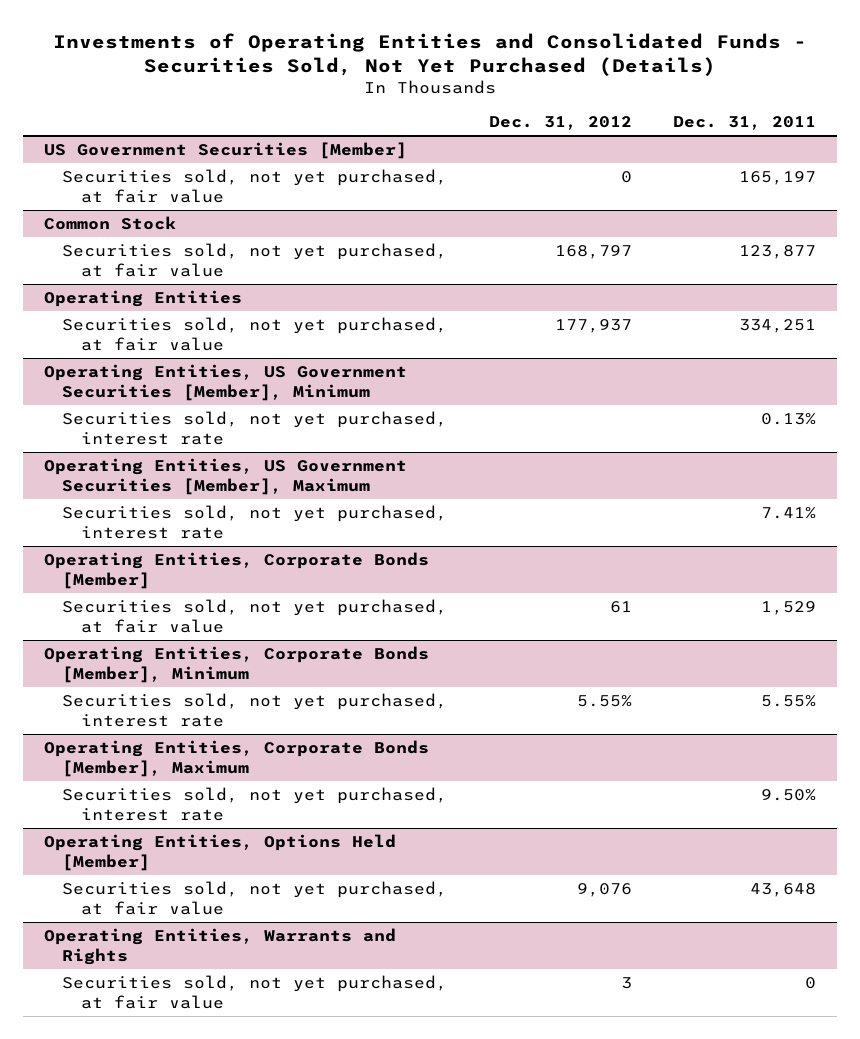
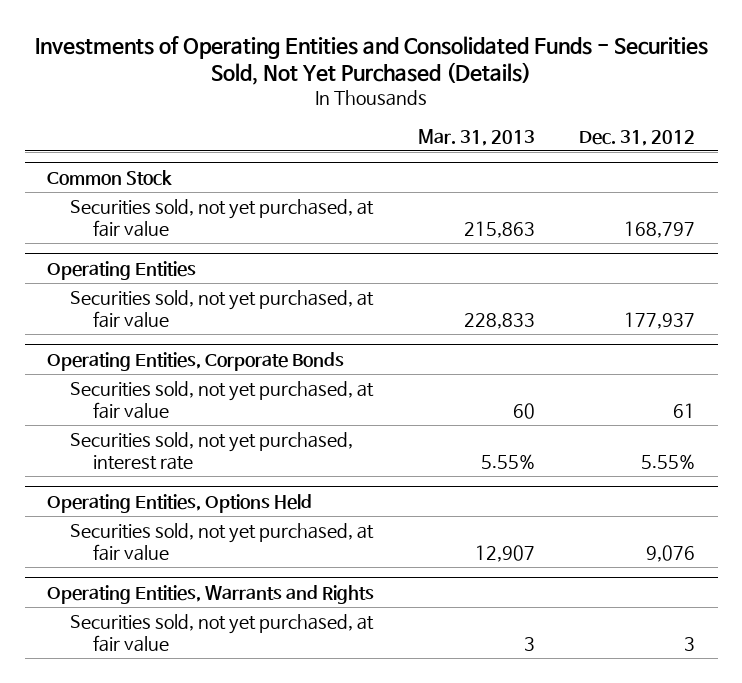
[673,116,817,131] Dec. 31, 2011 -> none
none -> [418,128,536,146] Mar. 31, 2013
[44,142,408,160] US Government Securities [Member] -> none
[62,169,448,204] Securities sold, not yet purchased, at fair value -> none
[44,364,408,402] Operating Entities, US Government Securities [Member], Minimum -> none
[62,411,448,446] Securities sold, not yet purchased, interest rate -> none
[44,458,408,496] Operating Entities, US Government Securities [Member], Maximum -> none
[62,505,448,540] Securities sold, not yet purchased, interest rate -> none
[44,552,430,590] Operating Entities, Corporate Bonds [Member] -> [46,351,344,371] Operating Entities, Corporate Bonds
[44,646,430,684] Operating Entities, Corporate Bonds [Member], Minimum -> none
[44,740,430,778] Operating Entities, Corporate Bonds [Member], Maximum -> none
[62,787,448,822] Securities sold, not yet purchased, interest rate -> none
[44,834,397,872] Operating Entities, Options Held [Member] -> [46,493,312,513] Operating Entities, Options Held

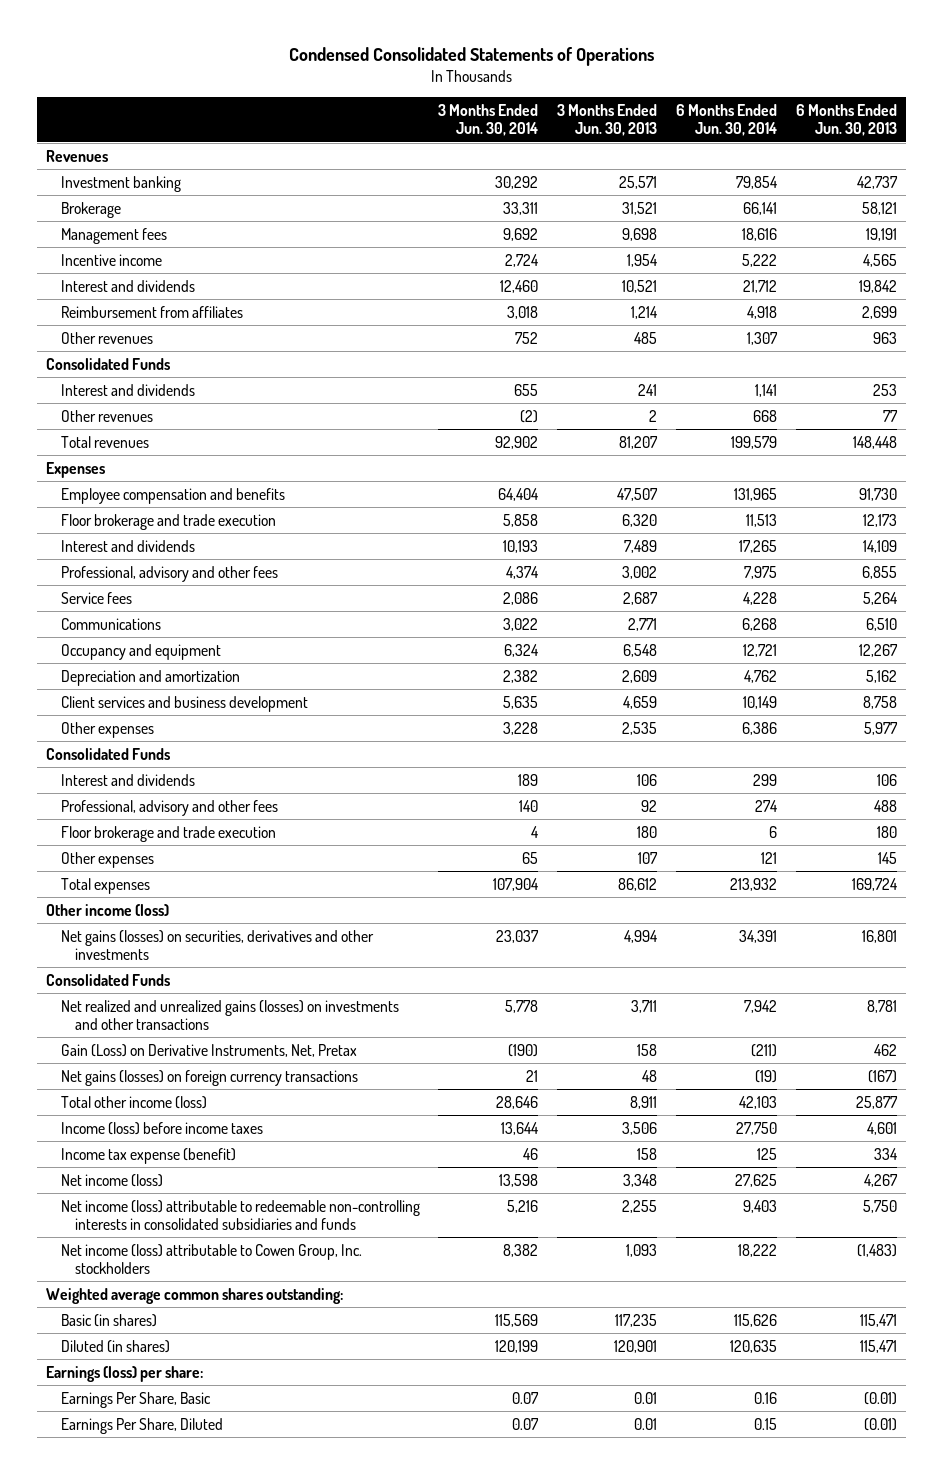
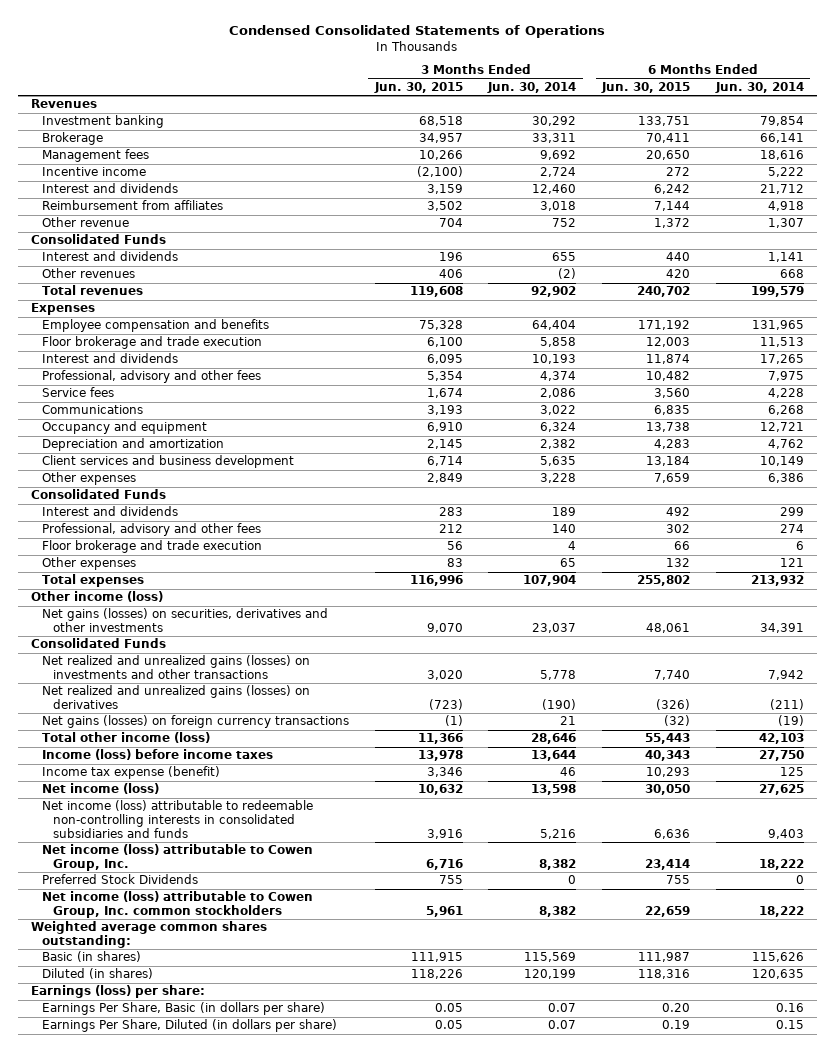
[557,103,658,137] 3 Months Ended Jun. 30, 2013 -> none
[795,103,897,137] 6 Months Ended Jun. 30, 2013 -> none
none -> [373,82,463,94] Jun. 30, 2015
none -> [601,82,691,94] Jun. 30, 2015
[60,331,153,344] Other revenues -> [41,217,129,228] Other revenue
[60,1043,357,1057] Gain (Loss) on Derivative Instruments, Net, Pretax -> [41,685,310,710] Net realized and unrealized gains (losses) on derivatives
[60,1243,362,1275] Net income (loss) attributable to Cowen Group, Inc. stockholders -> [41,844,313,872] Net income (loss) attributable to Cowen Group, Inc.
none -> [41,874,198,885] Preferred Stock Dividends
none -> [41,891,313,919] Net income (loss) attributable to Cowen Group, Inc. common stockholders
[60,1391,211,1408] Earnings Per Share, Basic -> [41,1002,325,1016] Earnings Per Share, Basic (in dollars per share)
[60,1417,223,1434] Earnings Per Share, Diluted -> [41,1019,337,1033] Earnings Per Share, Diluted (in dollars per share)

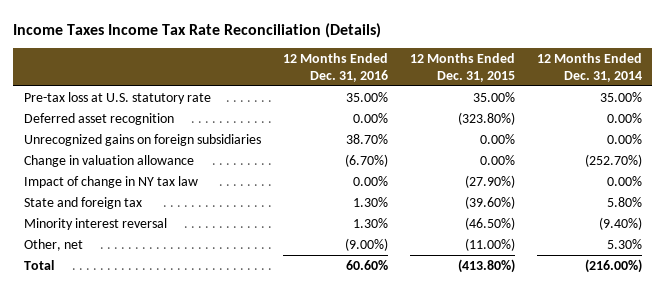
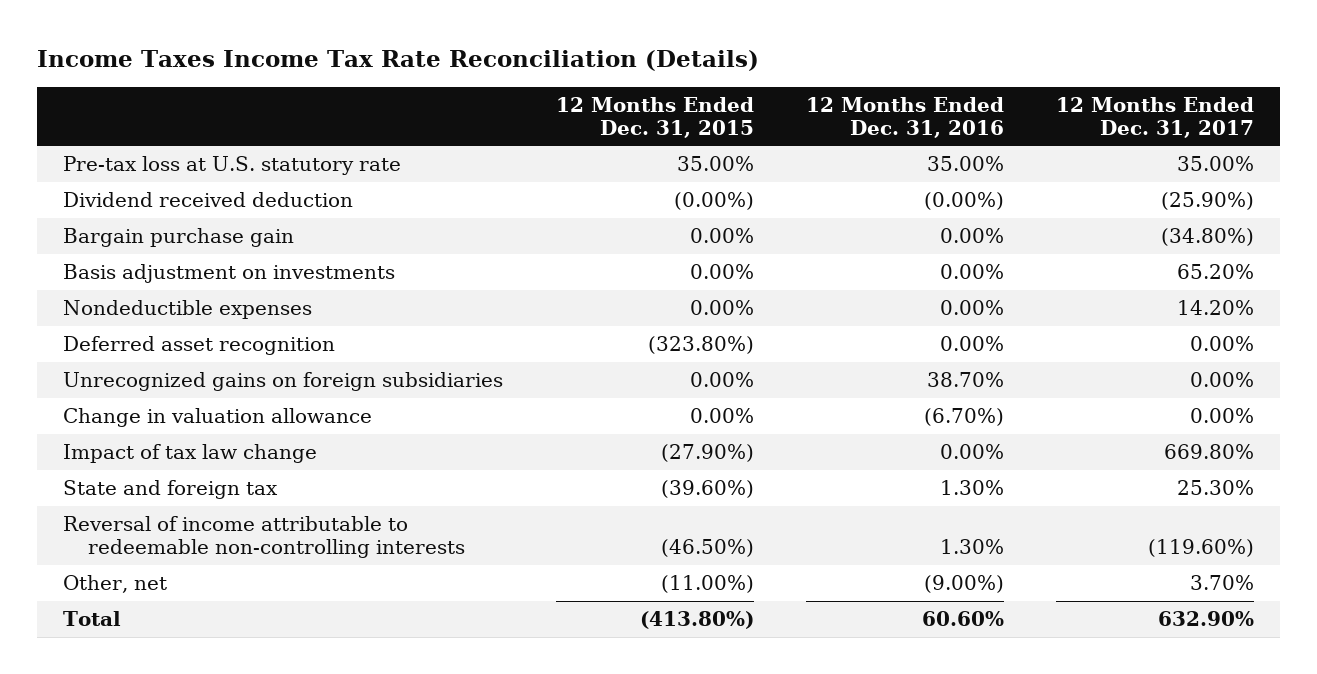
[536,52,642,83] 12 Months Ended Dec. 31, 2014 -> none
none -> [1056,96,1255,138] 12 Months Ended Dec. 31, 2017
none -> [63,192,354,208] Dividend received deduction
none -> [63,228,295,248] Bargain purchase gain
none -> [63,264,396,284] Basis adjustment on investments
none -> [63,300,313,320] Nondeductible expenses
[24,175,199,188] Impact of change in NY tax law -> [63,444,318,464] Impact of tax law change
[24,217,168,230] Minority interest reversal -> [63,516,466,558] Reversal of income attributable to redeemable non-controlling interests

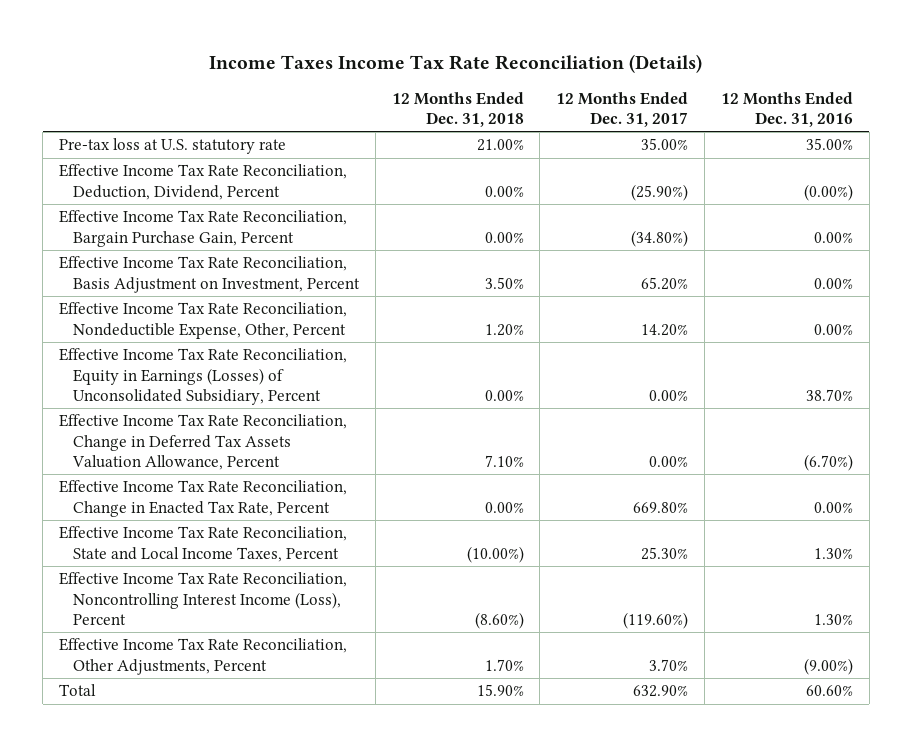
[555,96,754,138] 12 Months Ended Dec. 31, 2015 -> none
none -> [391,91,524,128] 12 Months Ended Dec. 31, 2018
[63,336,336,356] Deferred asset recognition -> none
[63,192,354,208] Dividend received deduction -> [59,164,348,200] Effective Income Tax Rate Reconciliation, Deduction, Dividend, Percent
[63,228,295,248] Bargain purchase gain -> [59,210,348,247] Effective Income Tax Rate Reconciliation, Bargain Purchase Gain, Percent
[63,264,396,284] Basis adjustment on investments -> [59,256,360,293] Effective Income Tax Rate Reconciliation, Basis Adjustment on Investment, Percent
[63,300,313,320] Nondeductible expenses -> [59,302,348,339] Effective Income Tax Rate Reconciliation, Nondeductible Expense, Other, Percent
[63,372,504,392] Unrecognized gains on foreign subsidiaries -> [59,348,348,405] Effective Income Tax Rate Reconciliation, Equity in Earnings (Losses) of Unconsolidated Subsidiary, Percent
[63,408,373,428] Change in valuation allowance -> [59,414,348,470] Effective Income Tax Rate Reconciliation, Change in Deferred Tax Assets Valuation Allowance, Percent
[63,444,318,464] Impact of tax law change -> [59,480,348,517] Effective Income Tax Rate Reconciliation, Change in Enacted Tax Rate, Percent
[63,480,279,500] State and foreign tax -> [59,526,348,562] Effective Income Tax Rate Reconciliation, State and Local Income Taxes, Percent
[63,516,466,558] Reversal of income attributable to redeemable non-controlling interests -> [59,572,348,625] Effective Income Tax Rate Reconciliation, Noncontrolling Interest Income (Loss), Percent
[63,575,168,594] Other, net -> [59,638,348,675] Effective Income Tax Rate Reconciliation, Other Adjustments, Percent

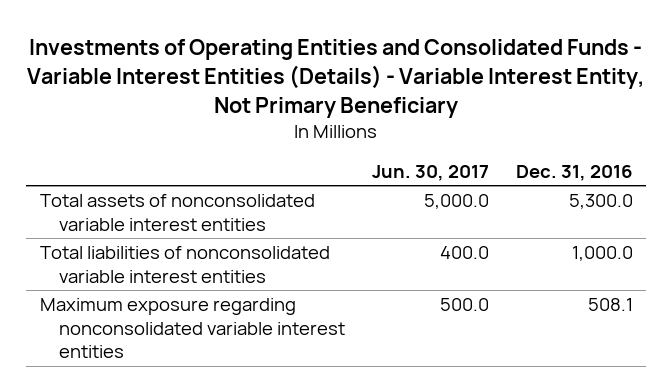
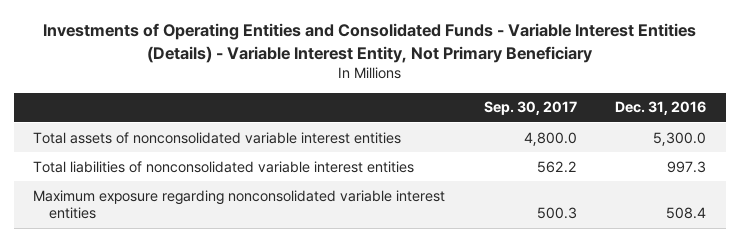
[371,164,489,181] Jun. 30, 2017 -> none
none -> [483,101,577,116] Sep. 30, 2017
[571,246,633,262] 1,000.0 -> [667,160,707,173] 997.3
[587,298,633,312] 508.1 -> [666,207,707,220] 508.4

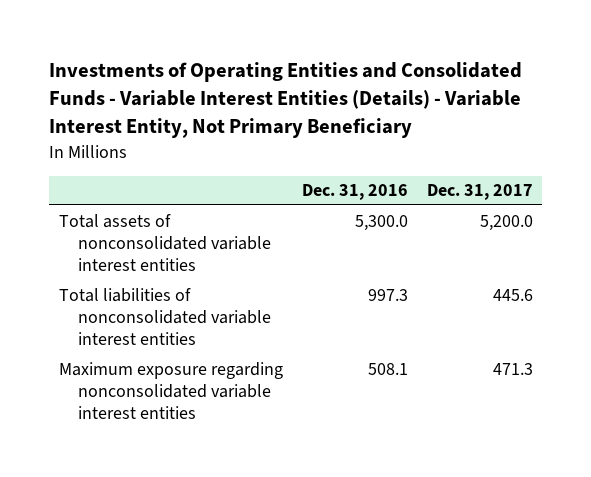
[483,101,577,116] Sep. 30, 2017 -> none
none -> [426,184,533,201] Dec. 31, 2017
[666,207,707,220] 508.4 -> [367,362,408,375] 508.1

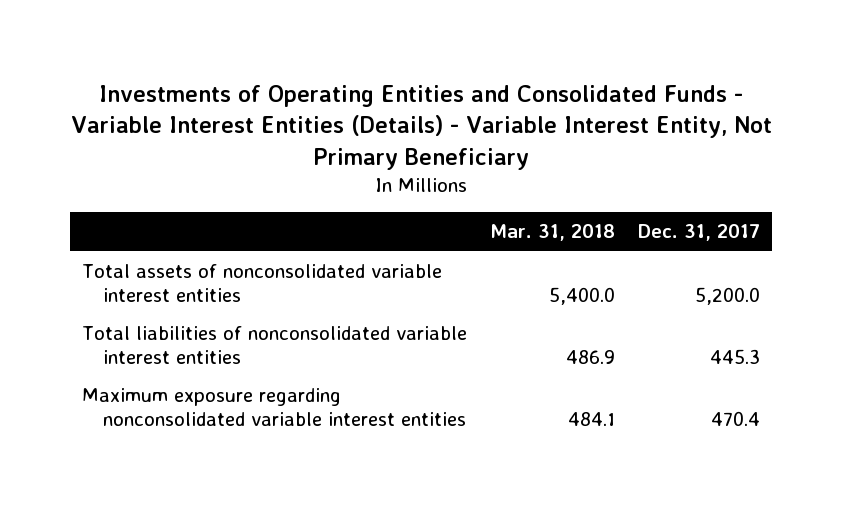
[301,184,408,201] Dec. 31, 2016 -> none
none -> [489,224,615,242] Mar. 31, 2018
[492,288,533,301] 445.6 -> [709,348,760,364] 445.3
[492,362,533,375] 471.3 -> [710,410,760,426] 470.4

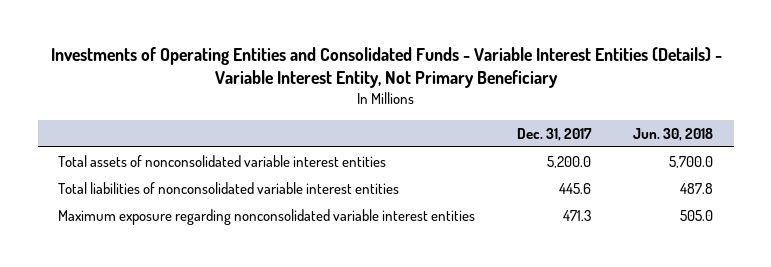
[489,224,615,242] Mar. 31, 2018 -> none
none -> [632,127,713,141] Jun. 30, 2018
[709,348,760,364] 445.3 -> [559,183,592,195] 445.6
[710,410,760,426] 470.4 -> [563,210,592,222] 471.3

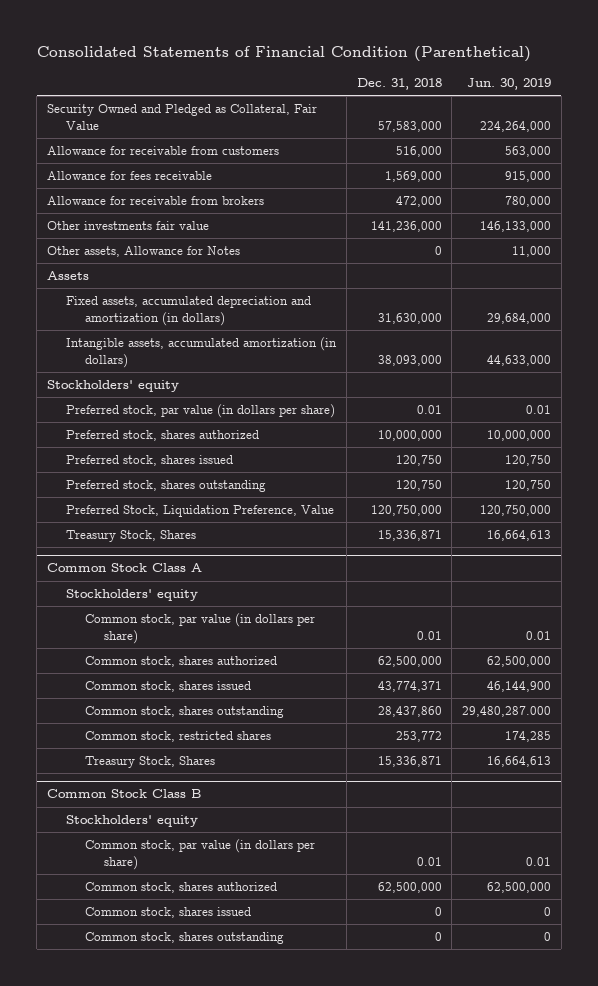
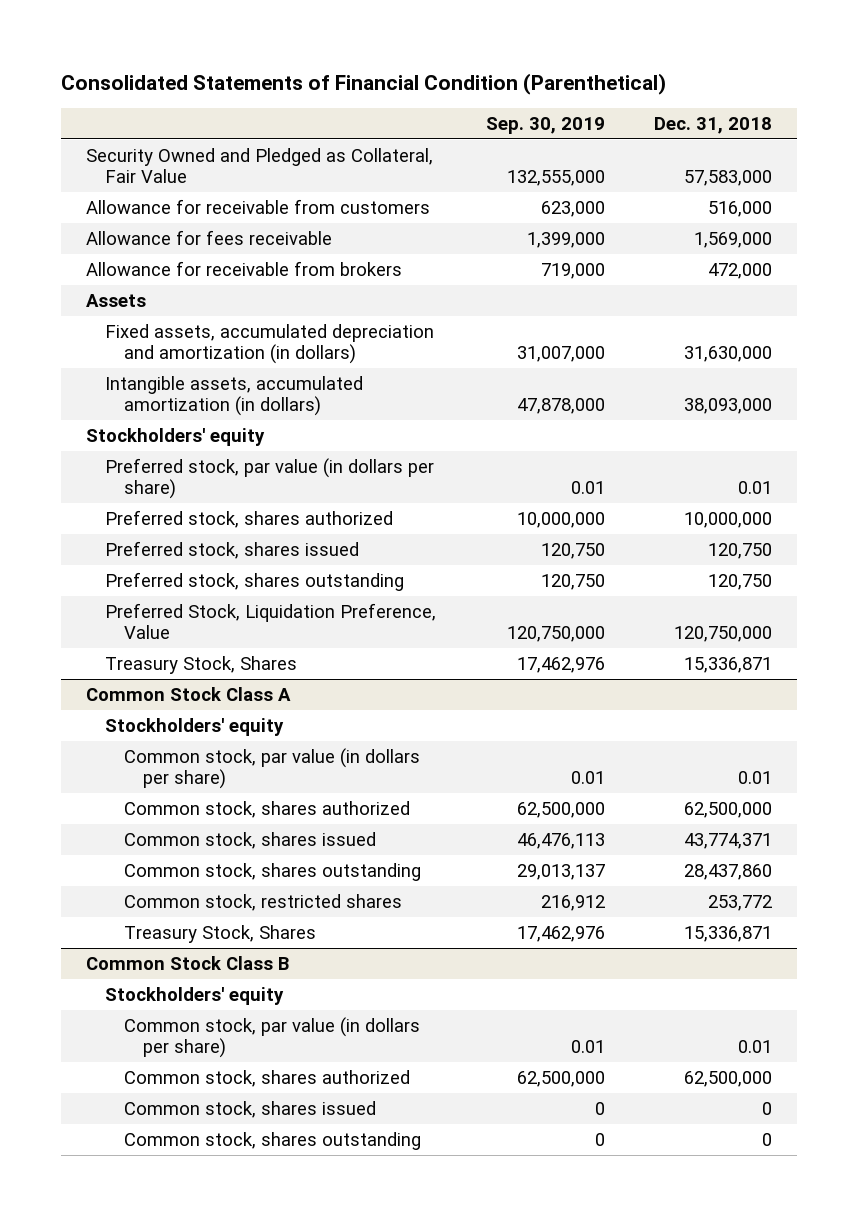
[467,78,552,91] Jun. 30, 2019 -> none
none -> [485,116,605,134] Sep. 30, 2019
[47,221,210,231] Other investments fair value -> none
[47,246,241,258] Other assets, Allowance for Notes -> none

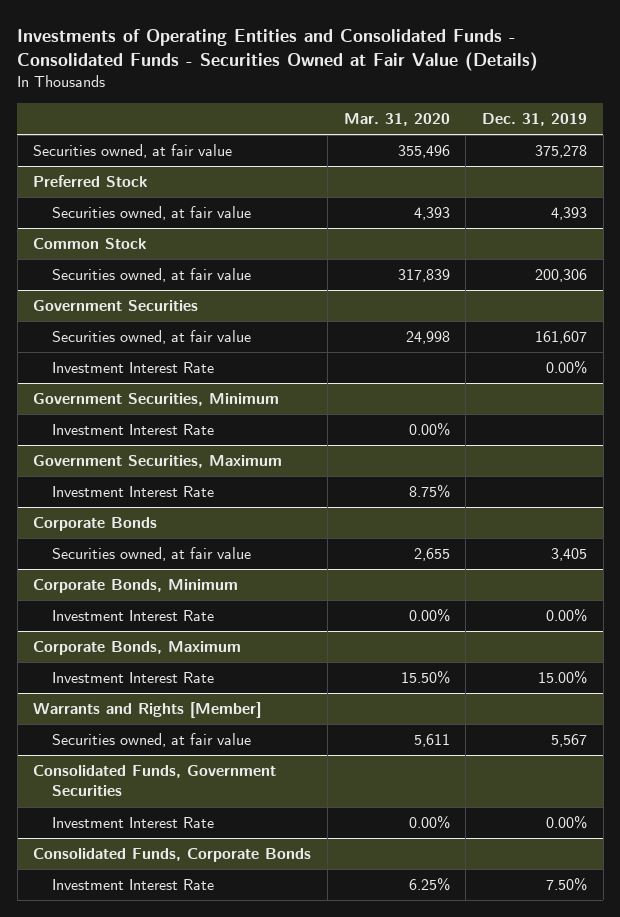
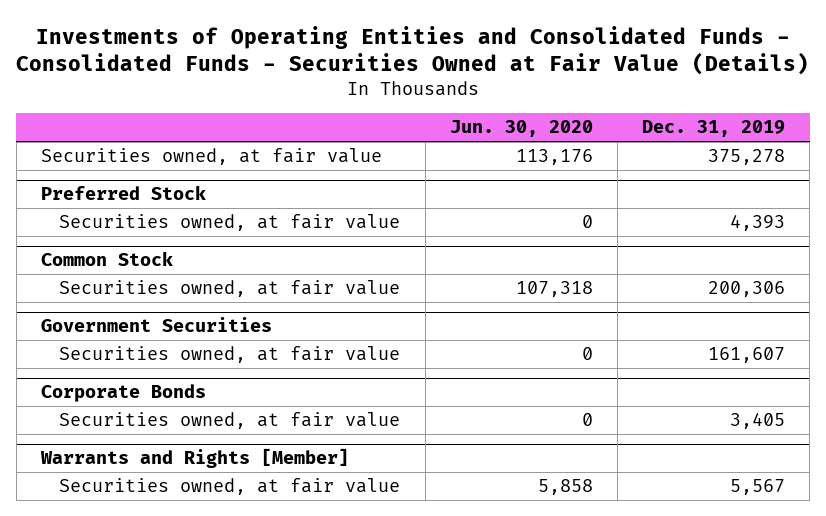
[343,113,450,127] Mar. 31, 2020 -> none
none -> [449,120,593,138] Jun. 30, 2020
[51,362,214,374] Investment Interest Rate -> none
[33,393,280,407] Government Securities, Minimum -> none
[51,424,214,436] Investment Interest Rate -> none
[33,455,283,469] Government Securities, Maximum -> none
[51,486,214,498] Investment Interest Rate -> none
[33,579,239,594] Corporate Bonds, Minimum -> none
[51,610,214,622] Investment Interest Rate -> none
[33,641,242,656] Corporate Bonds, Maximum -> none
[51,672,214,684] Investment Interest Rate -> none
[33,765,277,797] Consolidated Funds, Government Securities -> none
[51,817,214,829] Investment Interest Rate -> none
[33,848,312,863] Consolidated Funds, Corporate Bonds -> none
[51,879,214,891] Investment Interest Rate -> none

